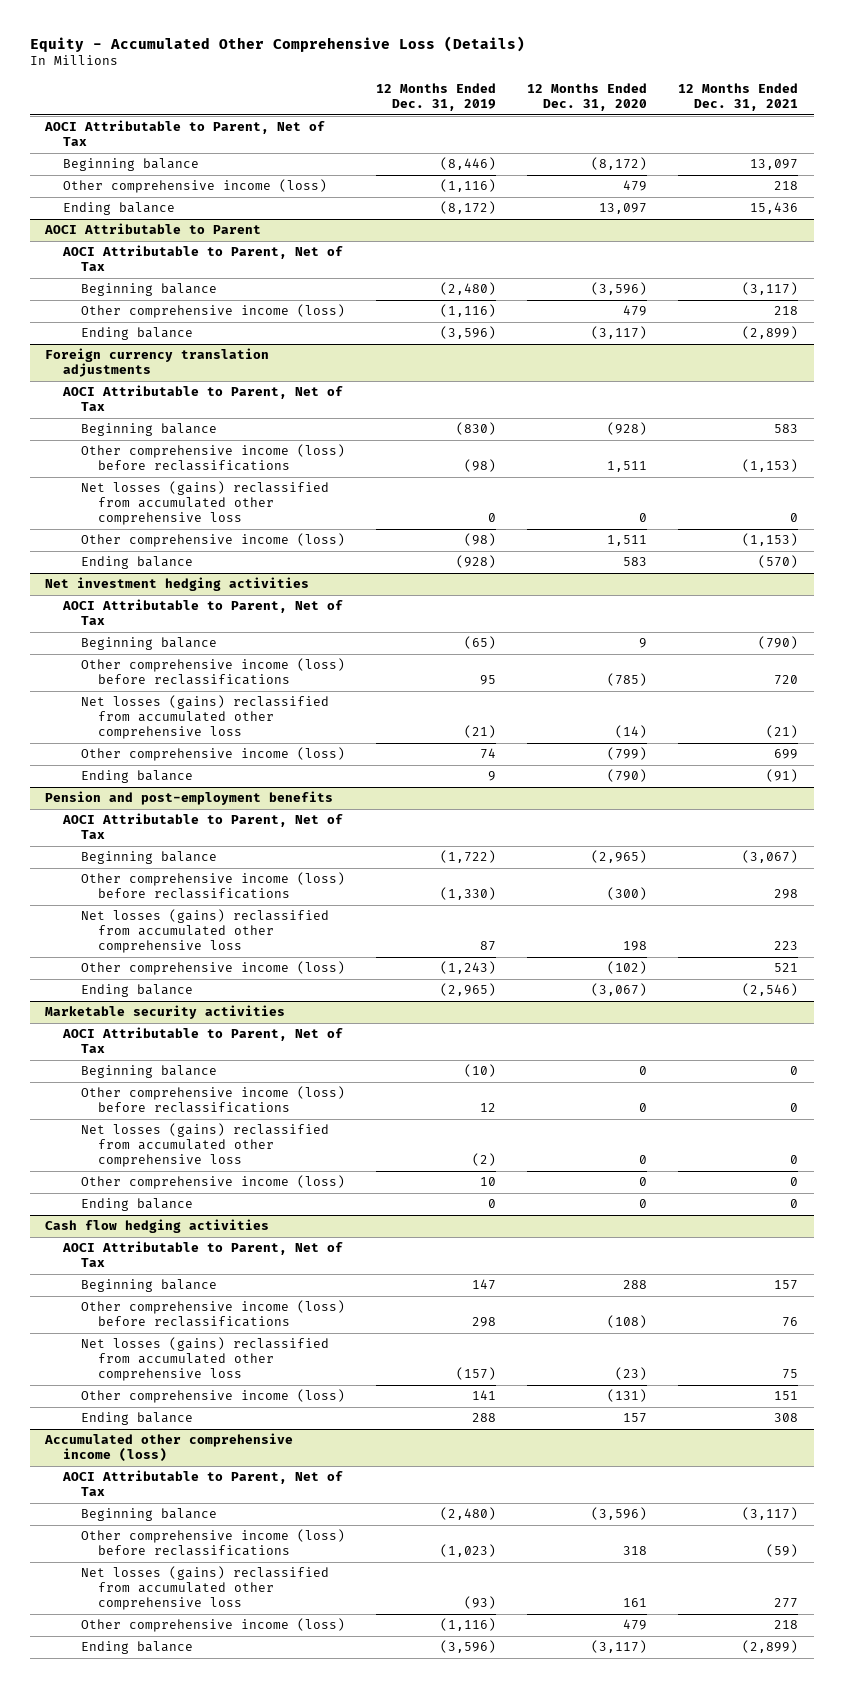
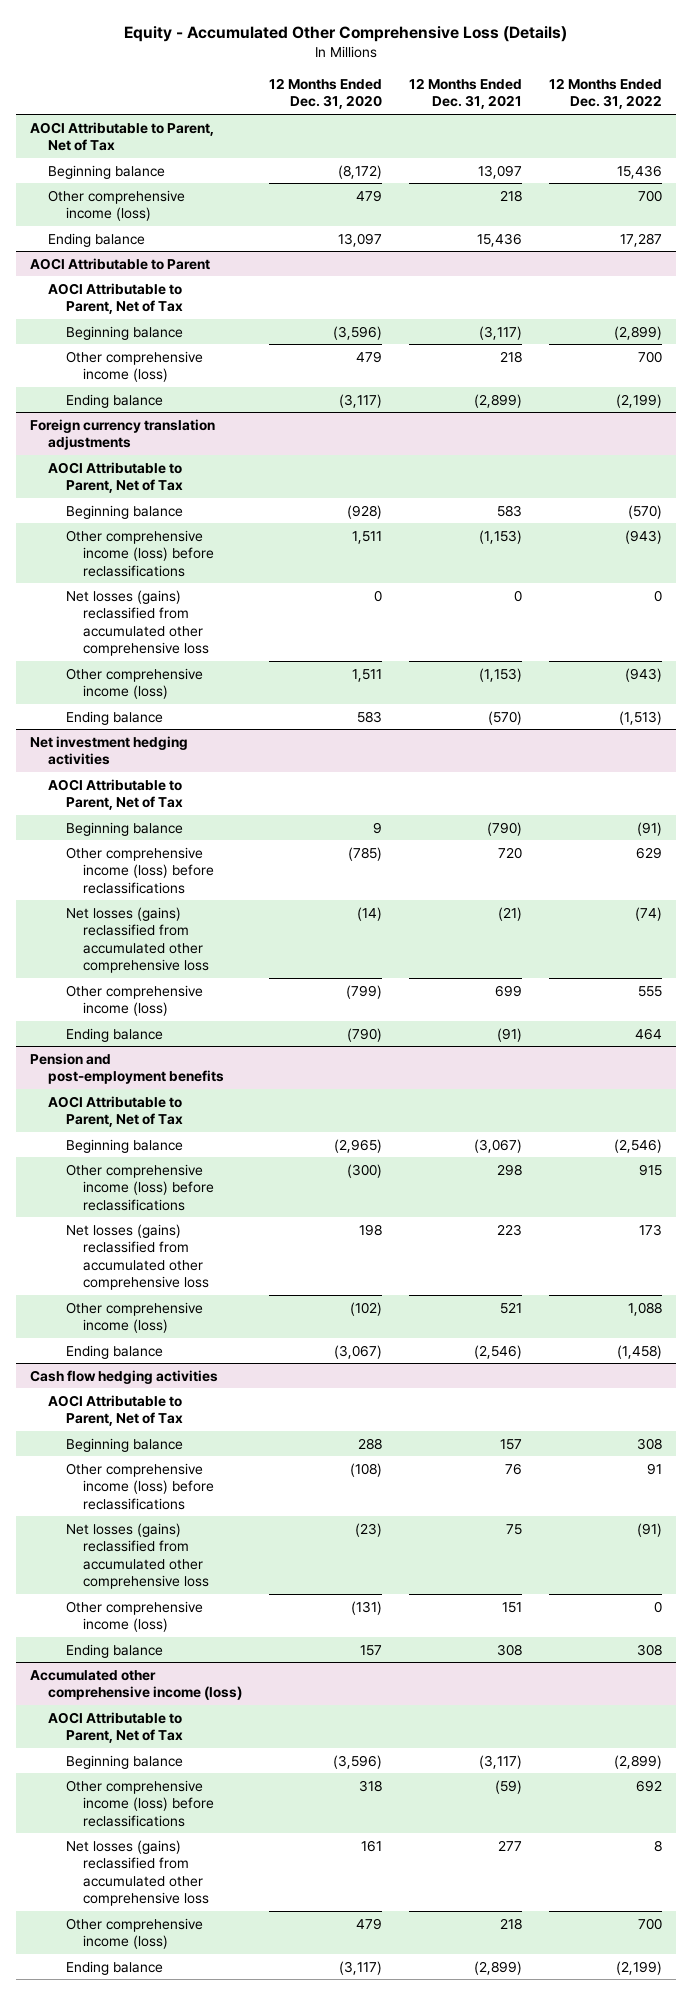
[375,83,496,111] 12 Months Ended Dec. 31, 2019 -> none
none -> [549,77,663,110] 12 Months Ended Dec. 31, 2022
[45,1005,286,1020] Marketable security activities -> none
[61,1027,343,1054] AOCI Attributable to Parent, Net of Tax -> none
[80,1065,217,1079] Beginning balance -> none
[80,1086,345,1114] Other comprehensive income (loss) before reclassifications -> none
[80,1123,329,1167] Net losses (gains) reclassified from accumulated other comprehensive loss -> none
[80,1175,345,1190] Other comprehensive income (loss) -> none
[80,1198,193,1212] Ending balance -> none

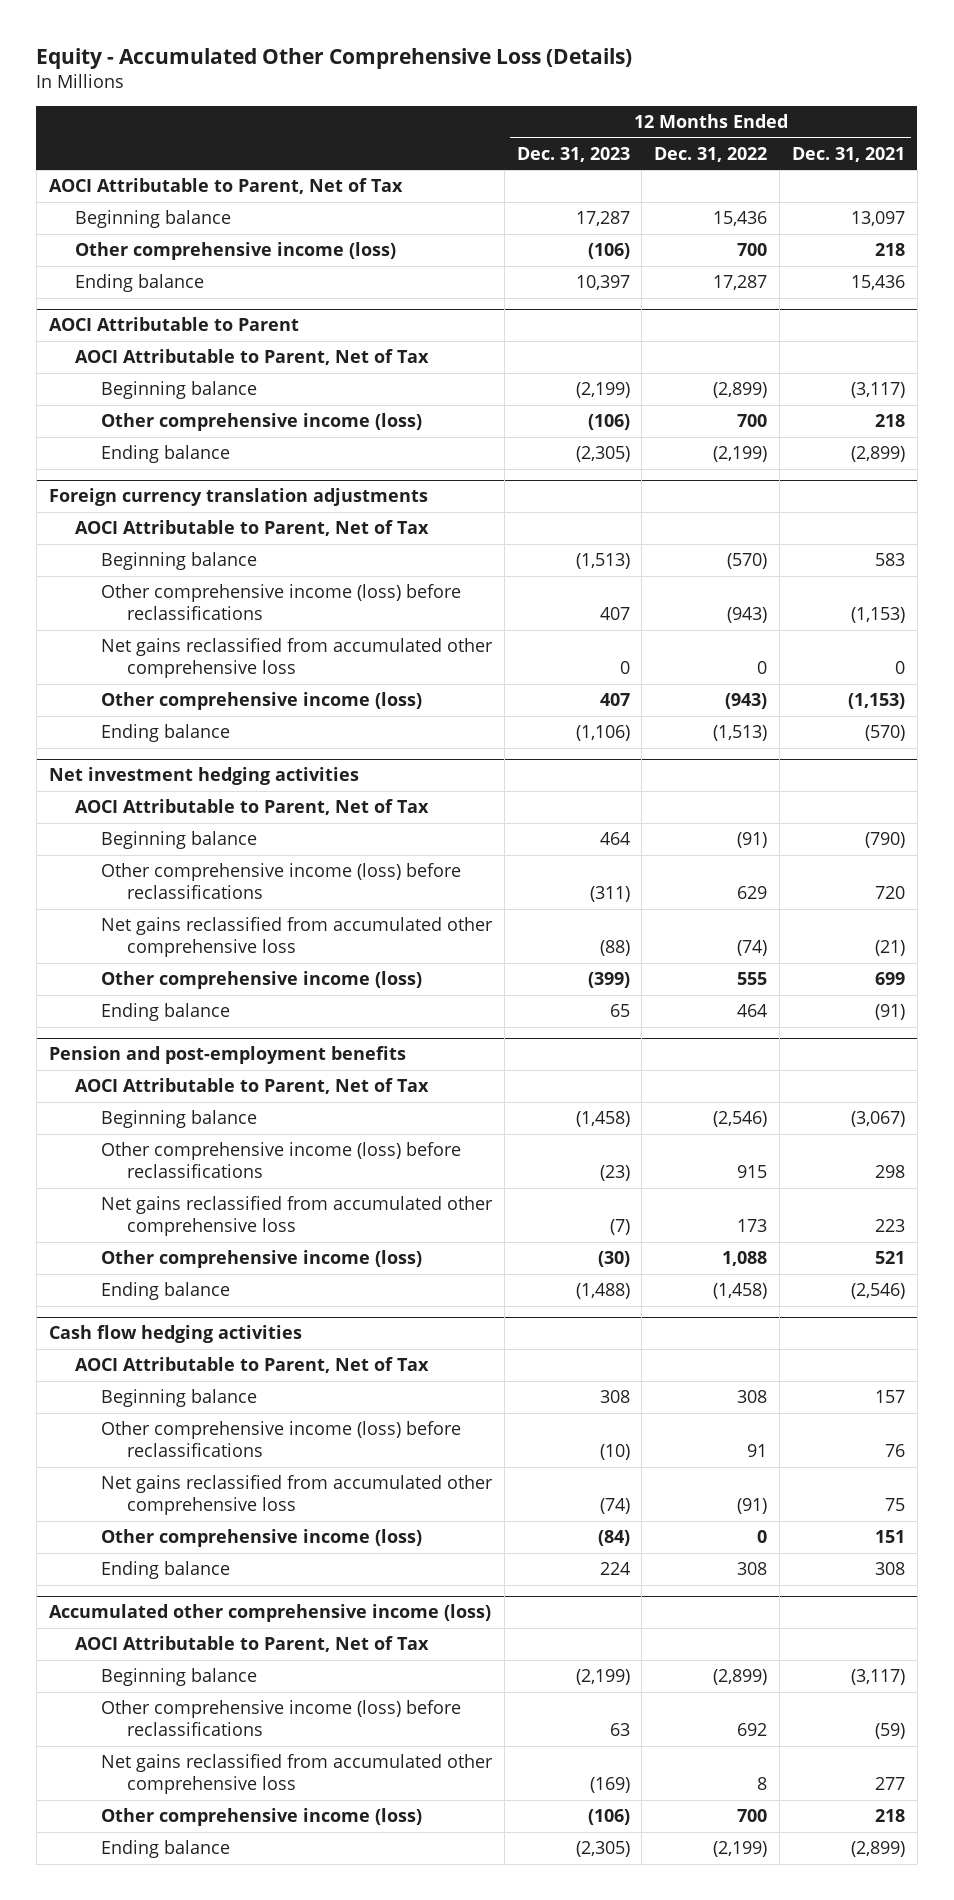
[268,77,382,110] 12 Months Ended Dec. 31, 2020 -> none
none -> [516,146,630,162] Dec. 31, 2023
[65,589,210,657] Net losses (gains) reclassified from accumulated other comprehensive loss -> [100,638,493,679] Net gains reclassified from accumulated other comprehensive loss
[65,906,210,974] Net losses (gains) reclassified from accumulated other comprehensive loss -> [100,917,493,958] Net gains reclassified from accumulated other comprehensive loss
[65,1223,210,1291] Net losses (gains) reclassified from accumulated other comprehensive loss -> [100,1196,493,1237] Net gains reclassified from accumulated other comprehensive loss
[65,1522,210,1590] Net losses (gains) reclassified from accumulated other comprehensive loss -> [100,1475,493,1516] Net gains reclassified from accumulated other comprehensive loss
[65,1839,210,1907] Net losses (gains) reclassified from accumulated other comprehensive loss -> [100,1754,493,1795] Net gains reclassified from accumulated other comprehensive loss

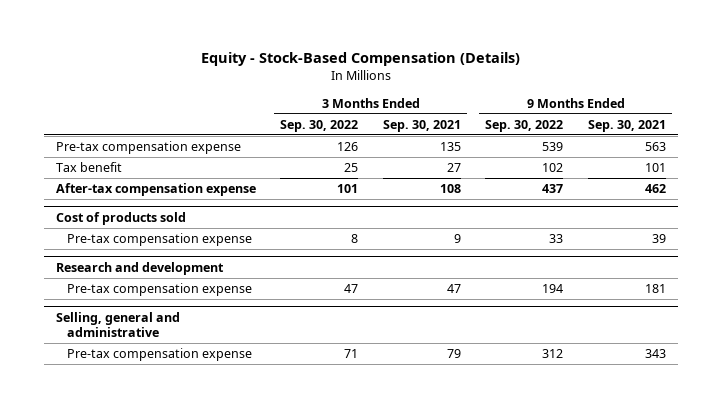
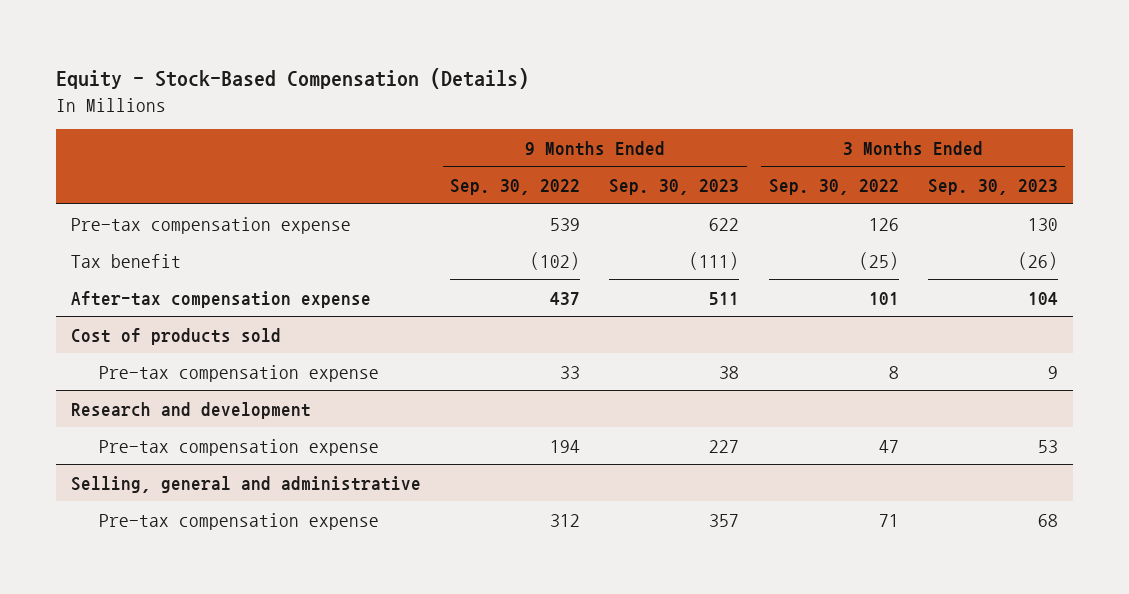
[382,119,461,132] Sep. 30, 2021 -> none
[587,119,666,132] Sep. 30, 2021 -> none
none -> [609,179,740,196] Sep. 30, 2023
none -> [927,179,1058,196] Sep. 30, 2023
[344,163,359,173] 25 -> [858,251,899,270] (25)
[542,163,564,173] 102 -> [530,251,581,270] (102)

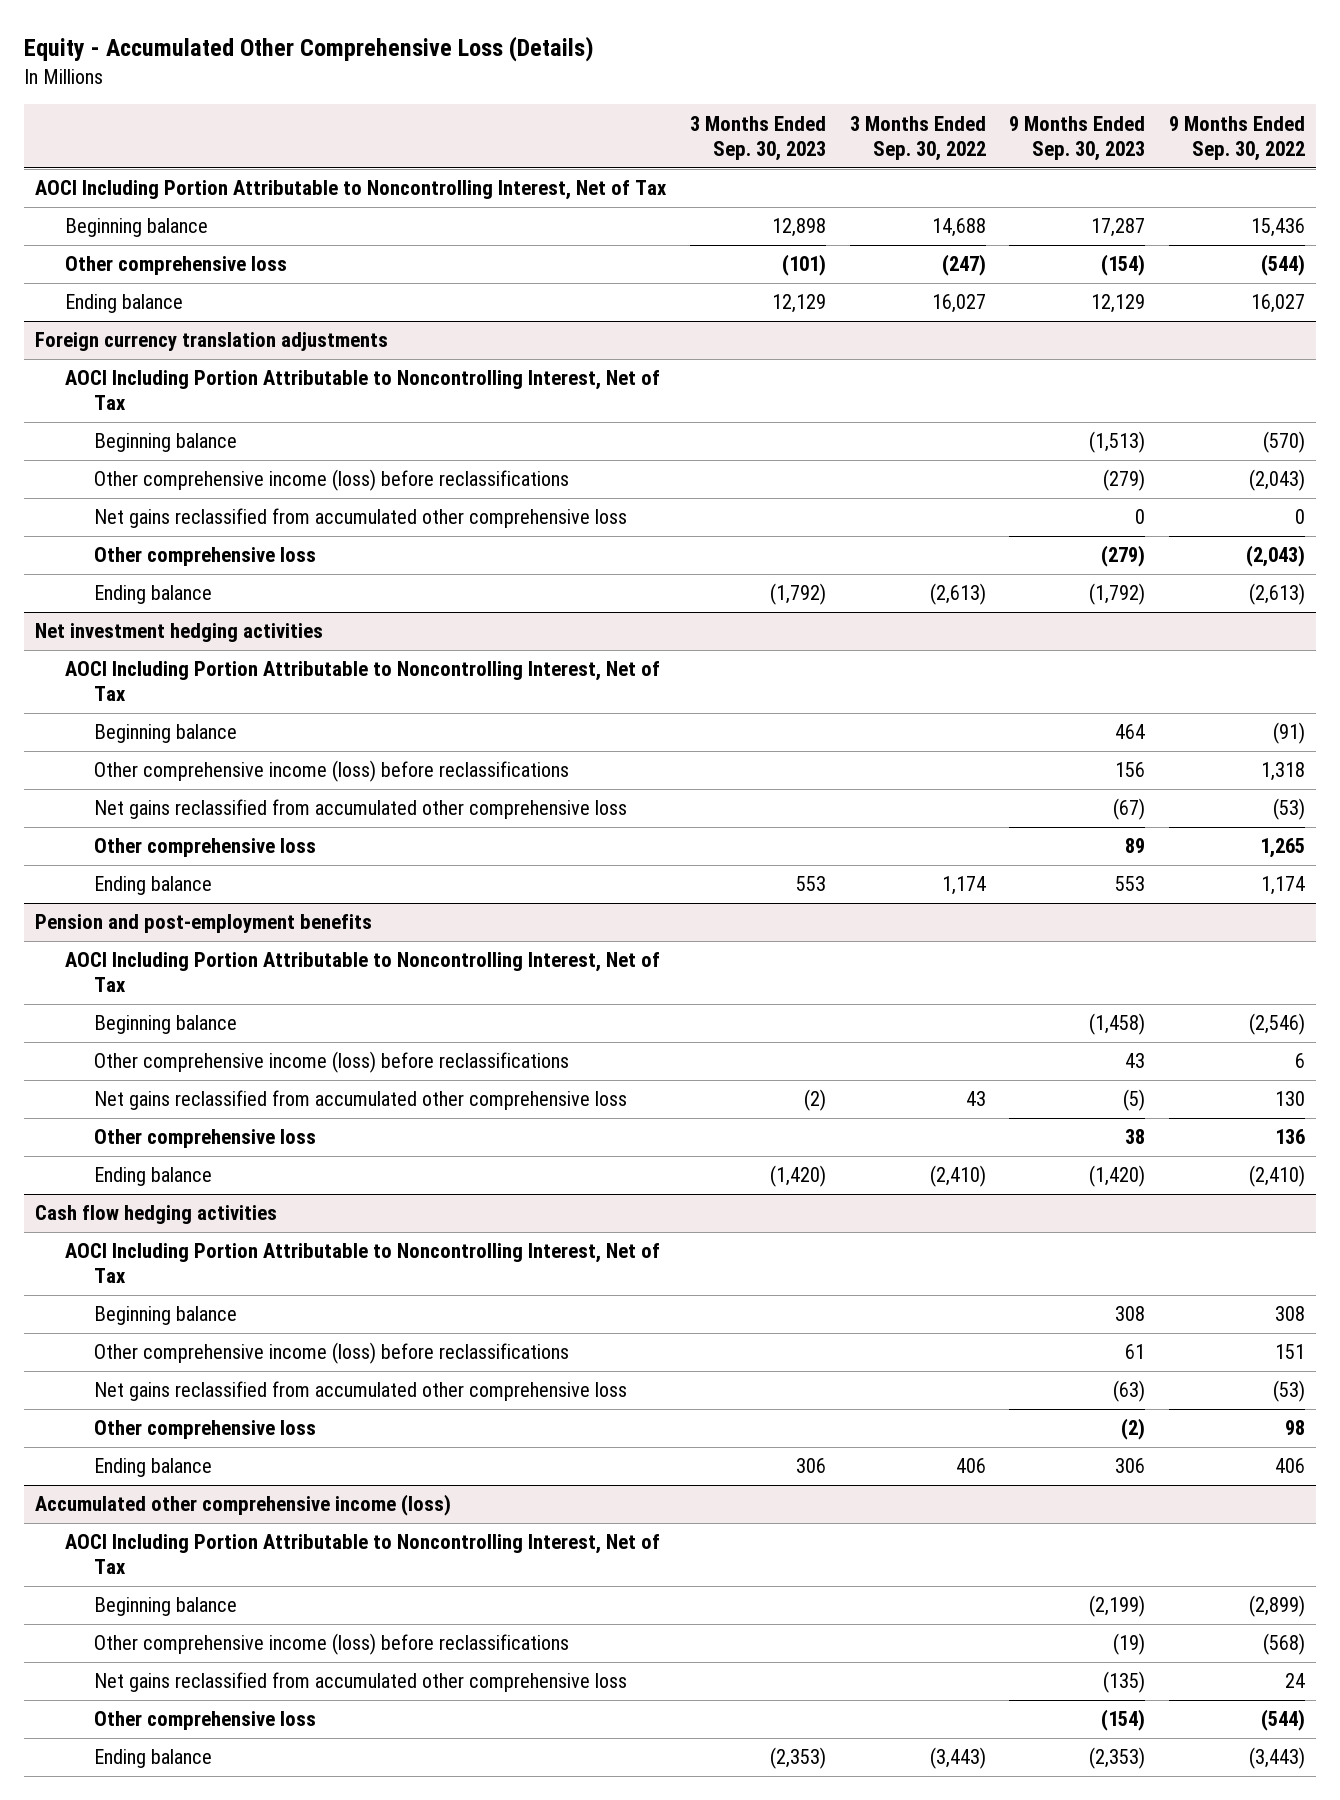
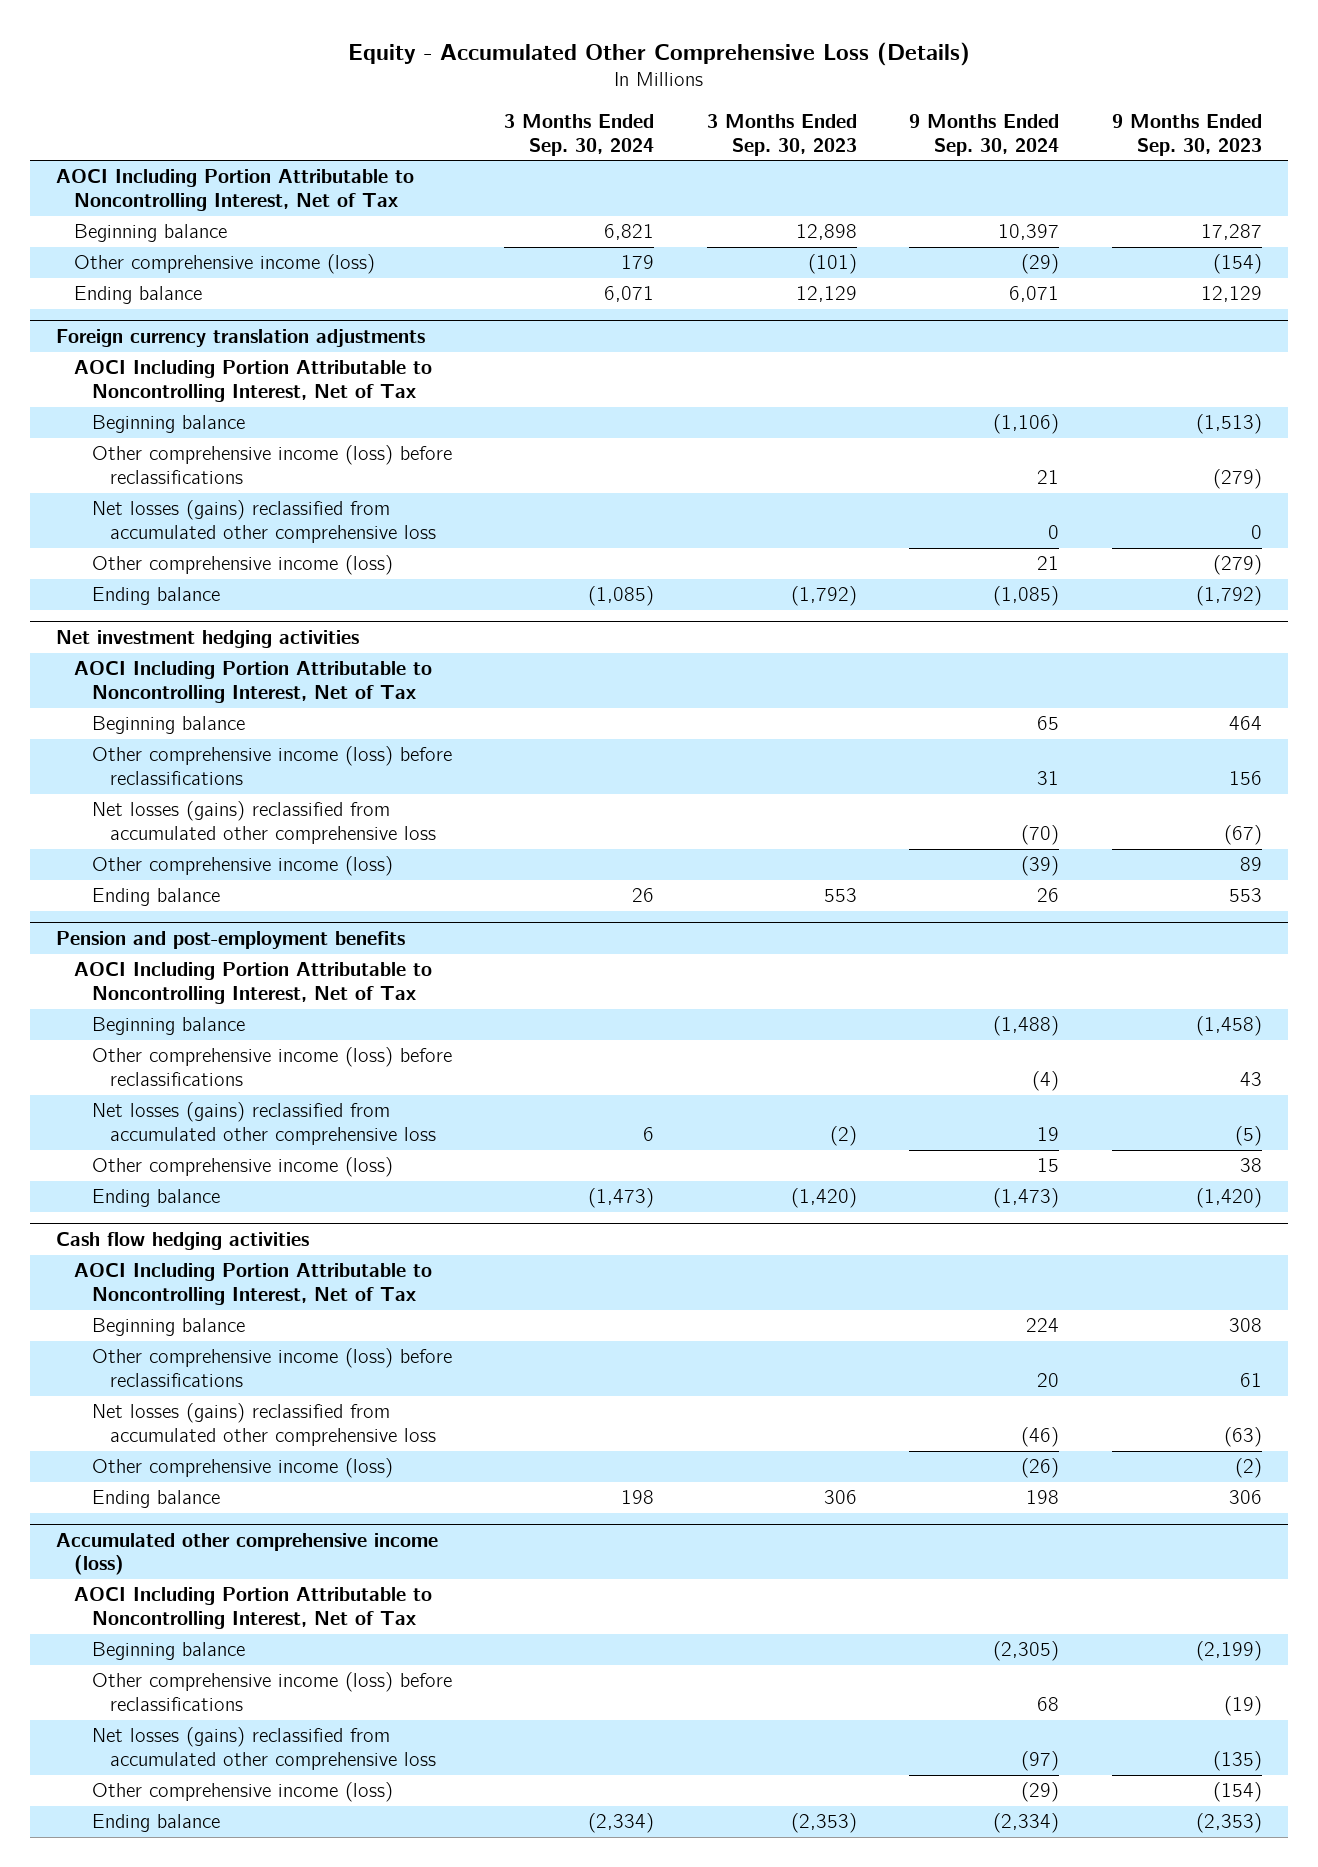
[849,115,986,161] 3 Months Ended Sep. 30, 2022 -> none
[1168,115,1305,161] 9 Months Ended Sep. 30, 2022 -> none
none -> [504,113,655,156] 3 Months Ended Sep. 30, 2024
none -> [909,113,1060,156] 9 Months Ended Sep. 30, 2024
[64,256,287,276] Other comprehensive loss -> [74,254,376,275] Other comprehensive income (loss)
[94,508,628,529] Net gains reclassified from accumulated other comprehensive loss -> [91,500,436,543] Net losses (gains) reclassified from accumulated other comprehensive loss
[94,547,317,567] Other comprehensive loss -> [91,555,393,576] Other comprehensive income (loss)
[94,799,628,820] Net gains reclassified from accumulated other comprehensive loss -> [91,801,436,844] Net losses (gains) reclassified from accumulated other comprehensive loss
[94,838,317,858] Other comprehensive loss -> [91,856,393,877] Other comprehensive income (loss)
[94,1090,628,1111] Net gains reclassified from accumulated other comprehensive loss -> [91,1102,436,1145] Net losses (gains) reclassified from accumulated other comprehensive loss
[94,1129,317,1149] Other comprehensive loss -> [91,1157,393,1178] Other comprehensive income (loss)
[94,1381,628,1402] Net gains reclassified from accumulated other comprehensive loss -> [91,1403,436,1446] Net losses (gains) reclassified from accumulated other comprehensive loss
[94,1420,317,1440] Other comprehensive loss -> [91,1458,393,1479] Other comprehensive income (loss)
[94,1672,628,1693] Net gains reclassified from accumulated other comprehensive loss -> [91,1727,436,1770] Net losses (gains) reclassified from accumulated other comprehensive loss
[94,1711,317,1731] Other comprehensive loss -> [91,1782,393,1803] Other comprehensive income (loss)

